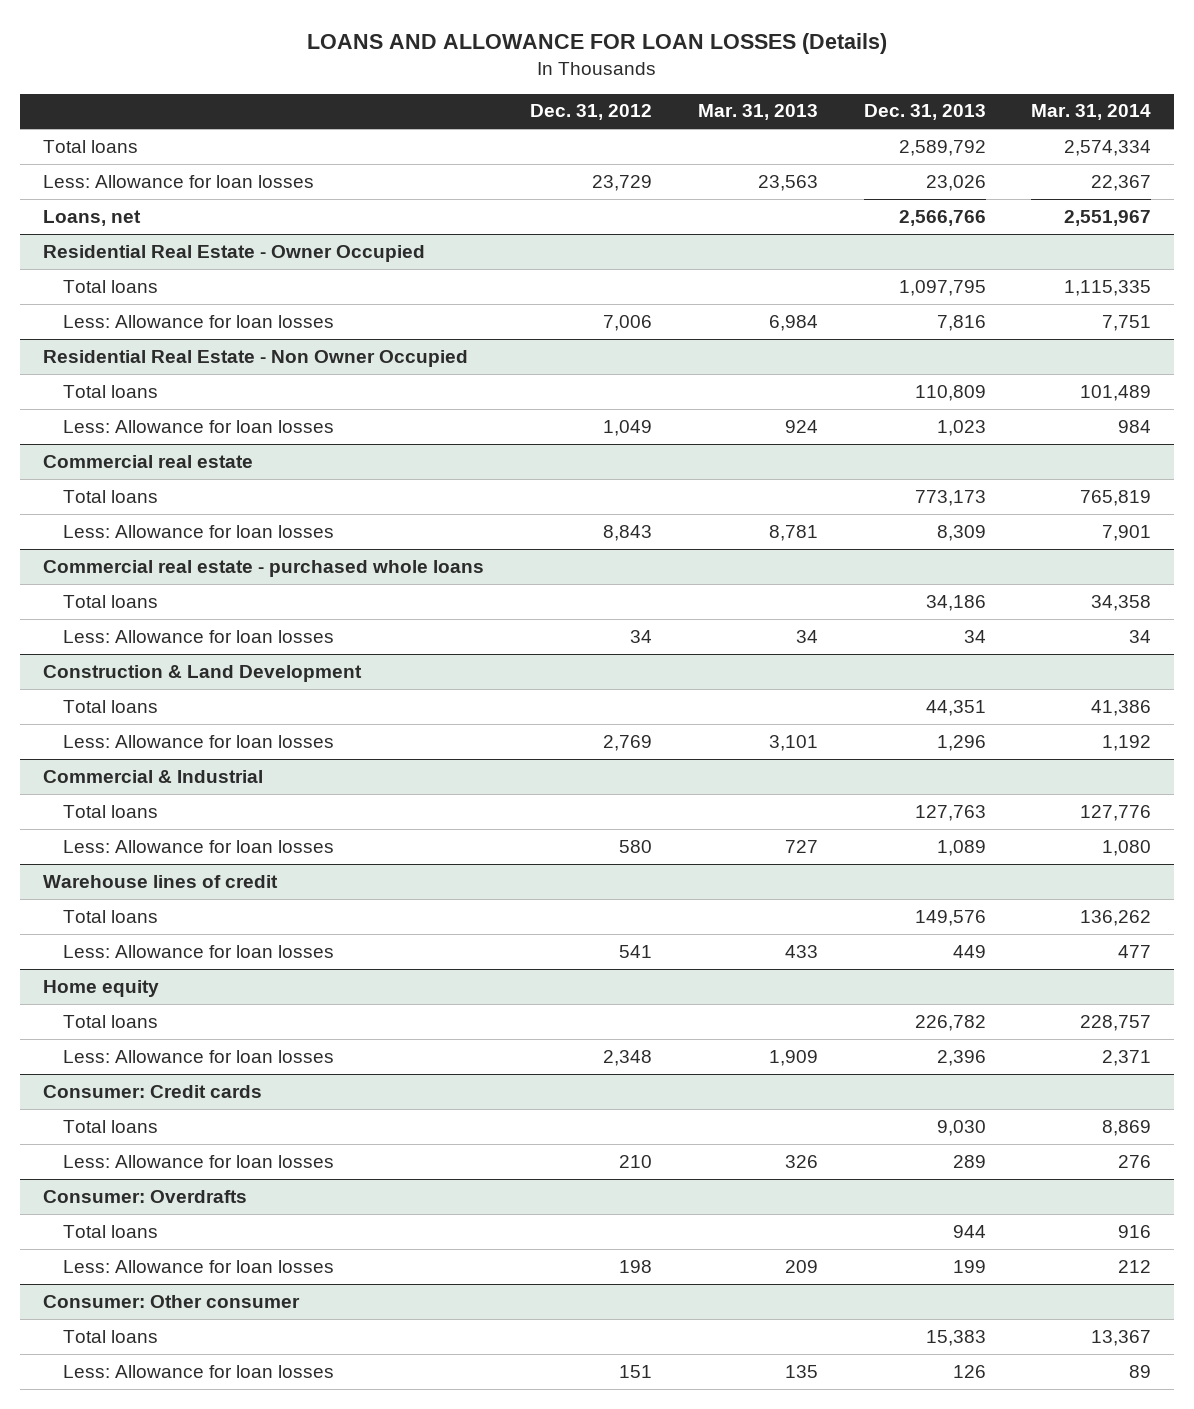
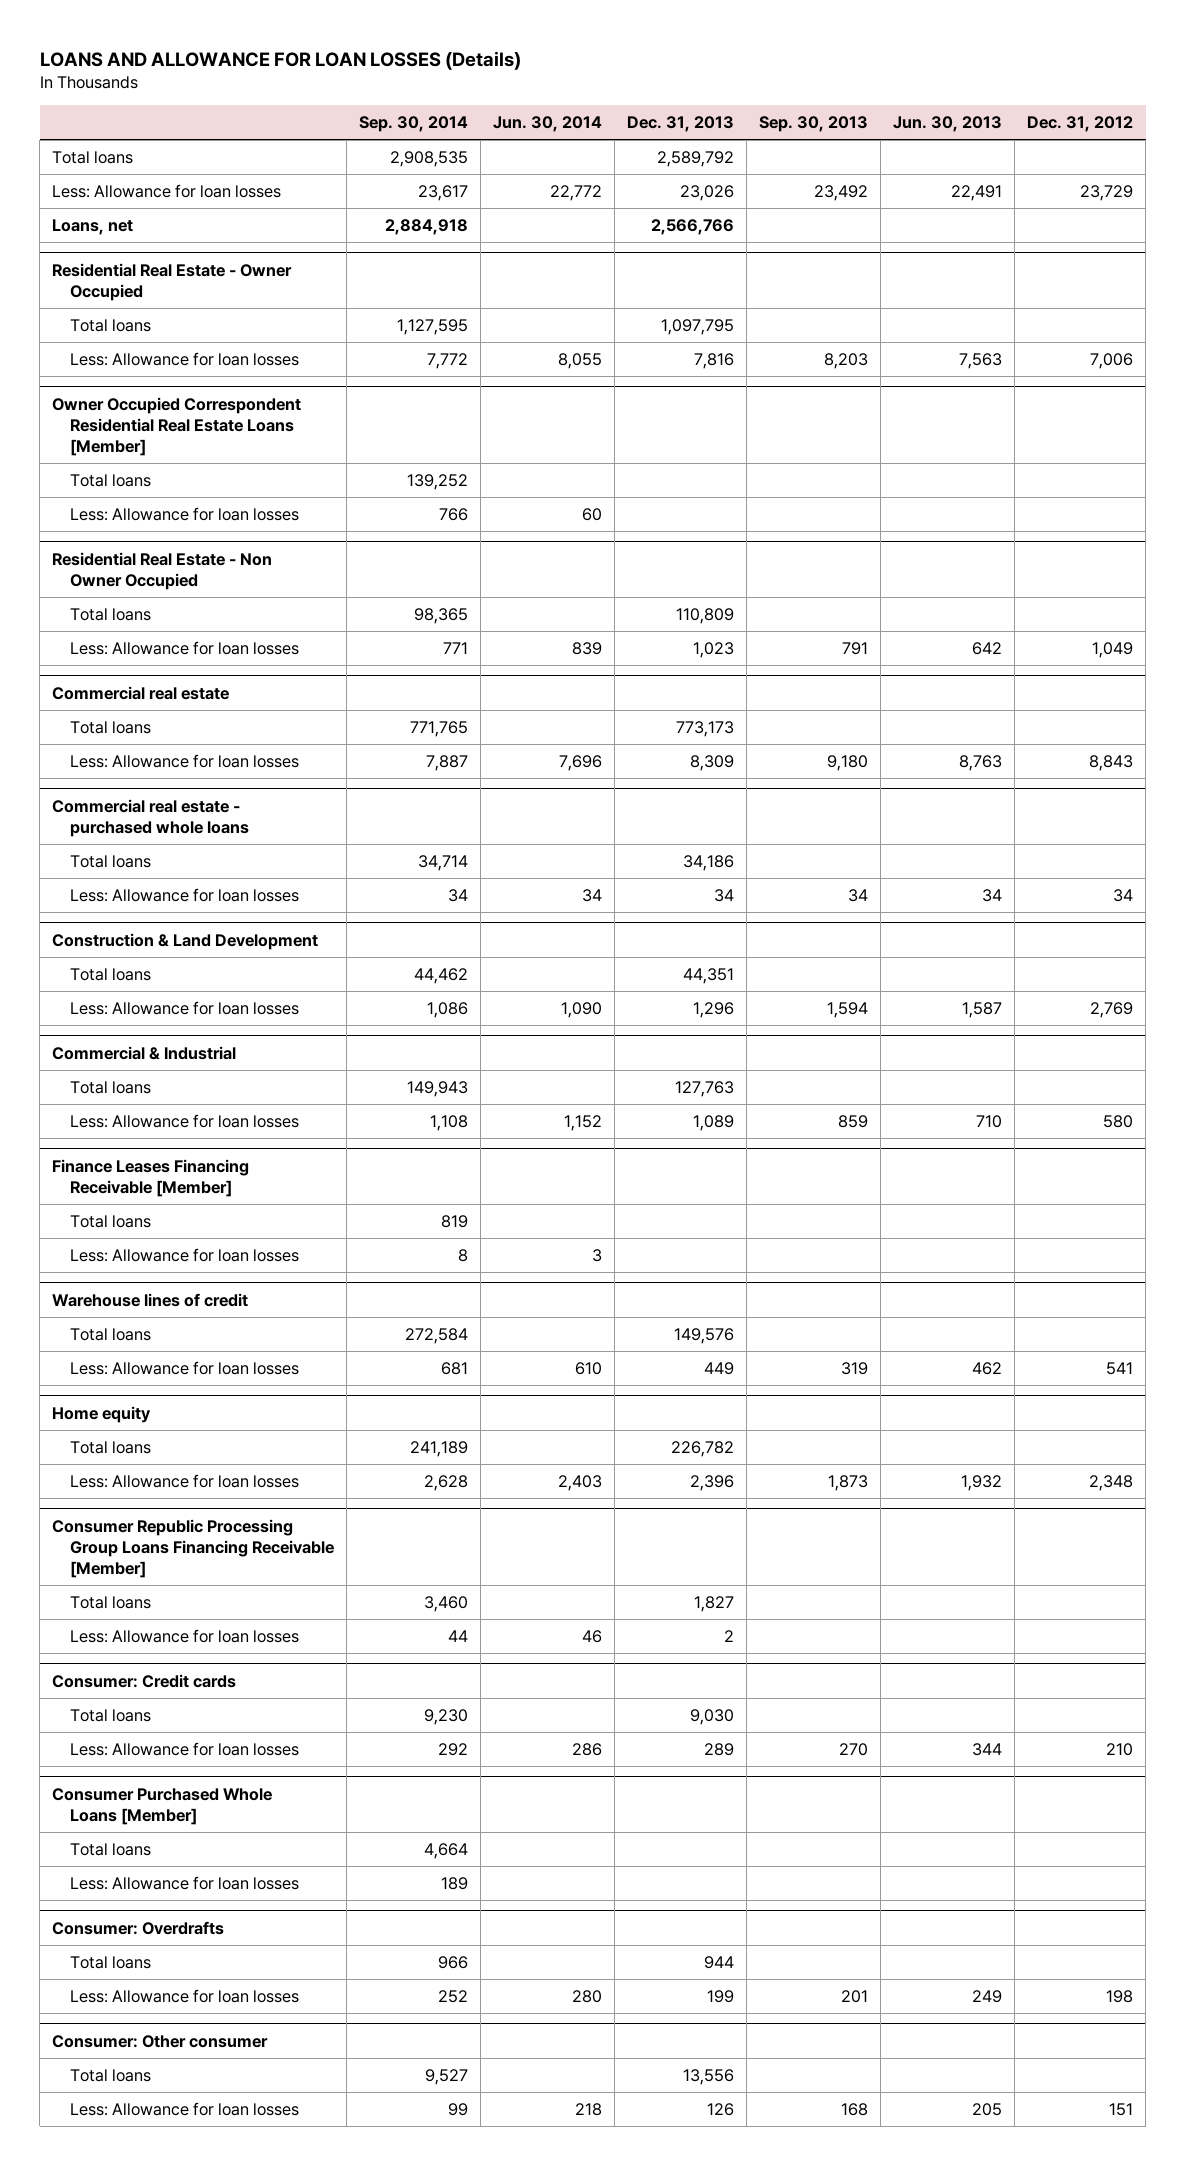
[697,104,818,121] Mar. 31, 2013 -> none
[1031,104,1152,121] Mar. 31, 2014 -> none
none -> [359,115,469,132] Sep. 30, 2014
none -> [493,115,603,132] Jun. 30, 2014
none -> [759,115,869,132] Sep. 30, 2013
none -> [893,115,1003,132] Jun. 30, 2013
none -> [52,396,302,457] Owner Occupied Correspondent Residential Real Estate Loans [Member]
none -> [70,474,152,488] Total loans
none -> [70,507,300,522] Less: Allowance for loan losses
none -> [52,1158,250,1197] Finance Leases Financing Receivable [Member]
none -> [70,1215,152,1229] Total loans
none -> [70,1248,300,1263] Less: Allowance for loan losses
none -> [52,1518,335,1579] Consumer Republic Processing Group Loans Financing Receivable [Member]
none -> [70,1596,152,1610] Total loans
none -> [70,1629,300,1644] Less: Allowance for loan losses
none -> [52,1787,273,1825] Consumer Purchased Whole Loans [Member]
none -> [70,1843,152,1857] Total loans
none -> [70,1876,300,1891] Less: Allowance for loan losses
[925,1329,986,1346] 15,383 -> [683,2069,735,2086] 13,556

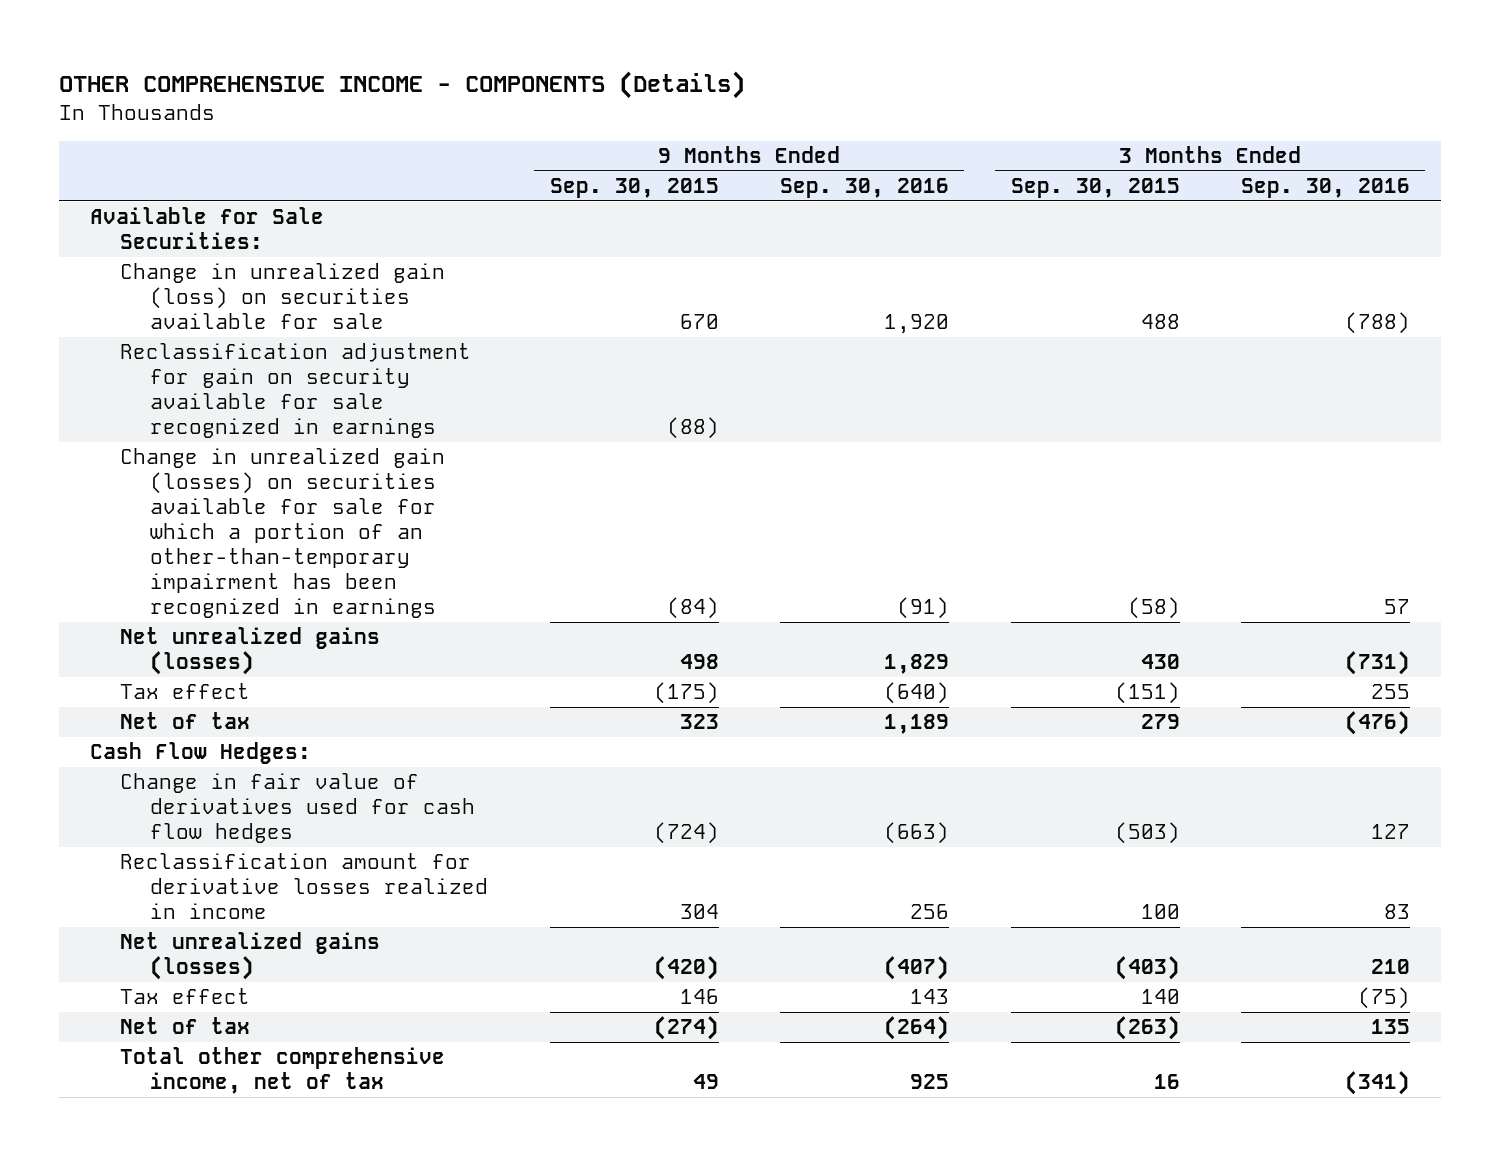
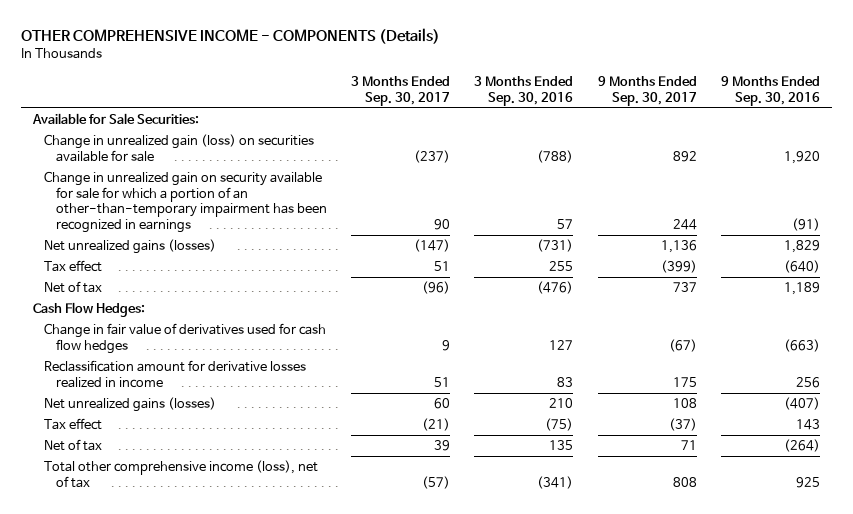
[549,178,719,199] Sep. 30, 2015 -> none
[1010,178,1180,199] Sep. 30, 2015 -> none
none -> [351,76,451,106] 3 Months Ended Sep. 30, 2017
none -> [597,76,697,106] 9 Months Ended Sep. 30, 2017
[120,343,472,439] Reclassification adjustment for gain on security available for sale recognized in earnings -> none
[120,448,446,618] Change in unrealized gain (losses) on securities available for sale for which a portion of an other-than-temporary impairment has been recognized in earnings -> [44,171,327,234] Change in unrealized gain on security available for sale for which a portion of an other-than-temporary impairment has been recognized in earnings
[120,1047,446,1095] Total other comprehensive income, net of tax -> [44,460,319,488] Total other comprehensive income (loss), net of tax

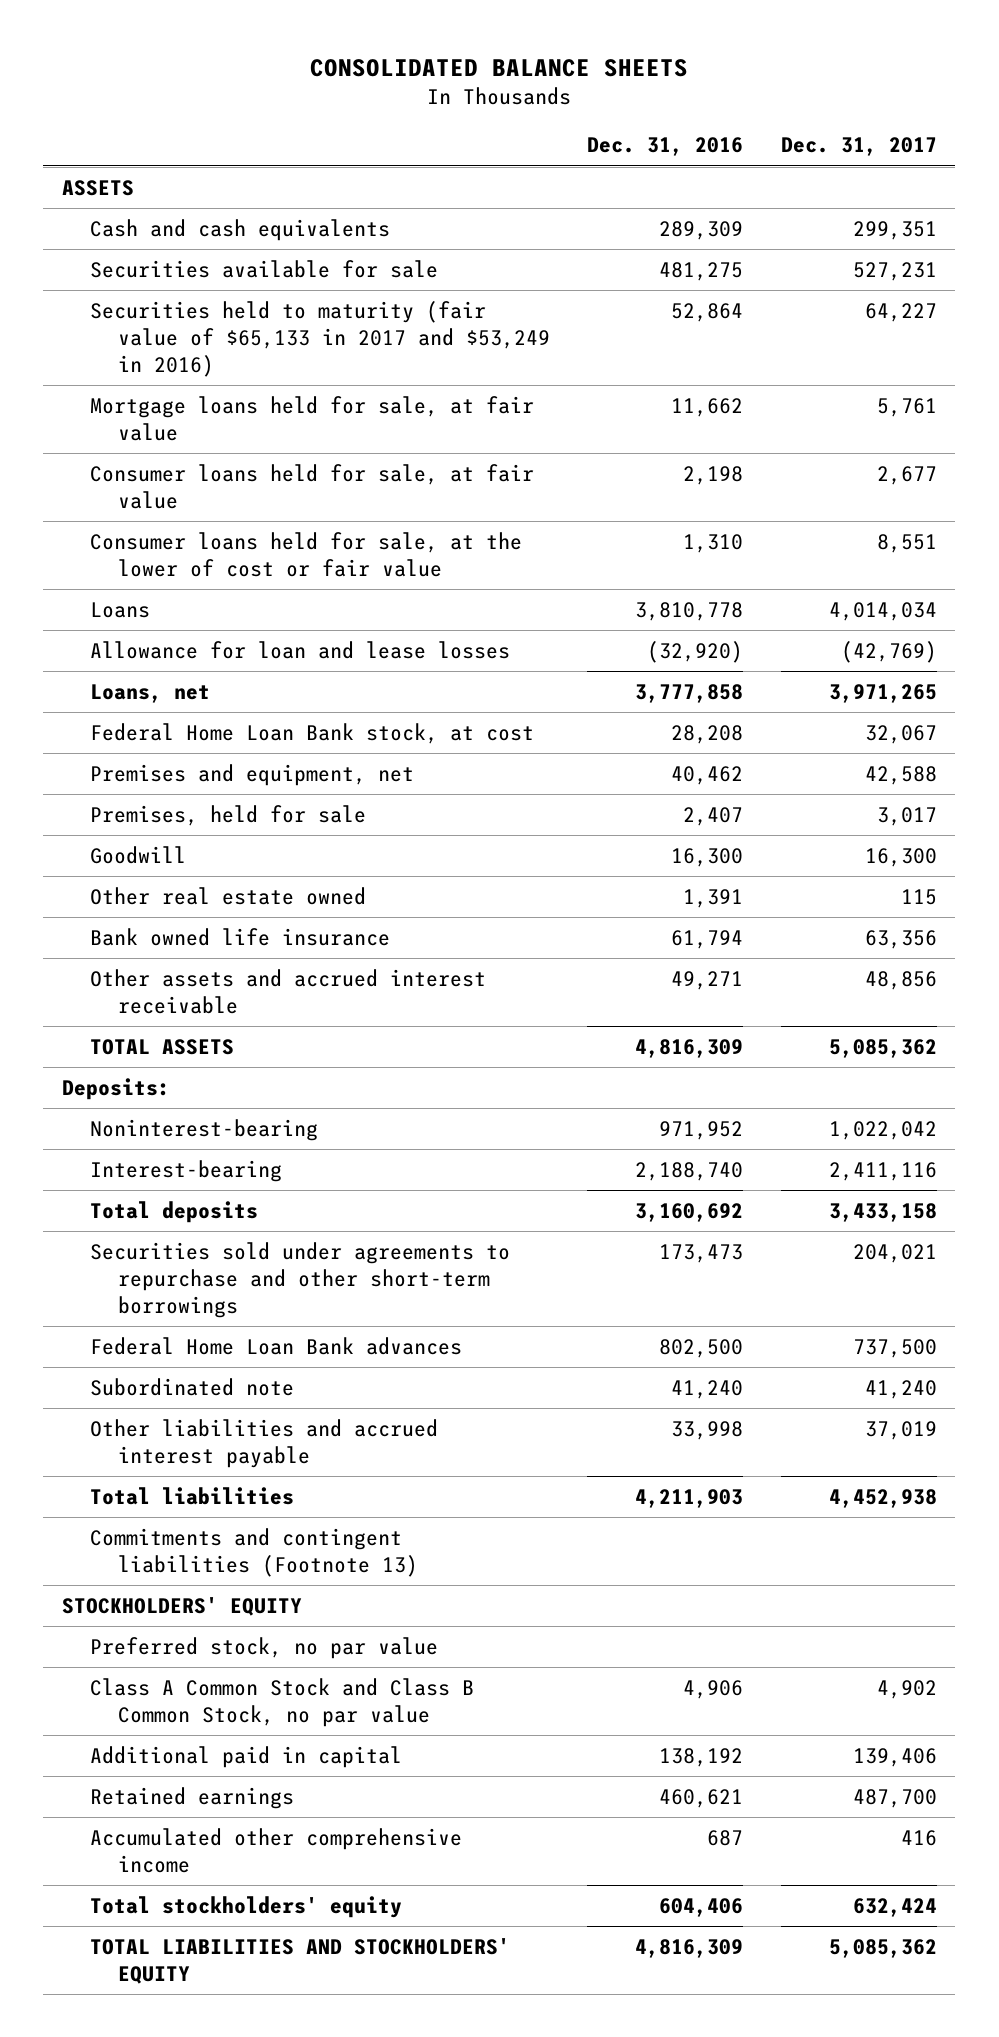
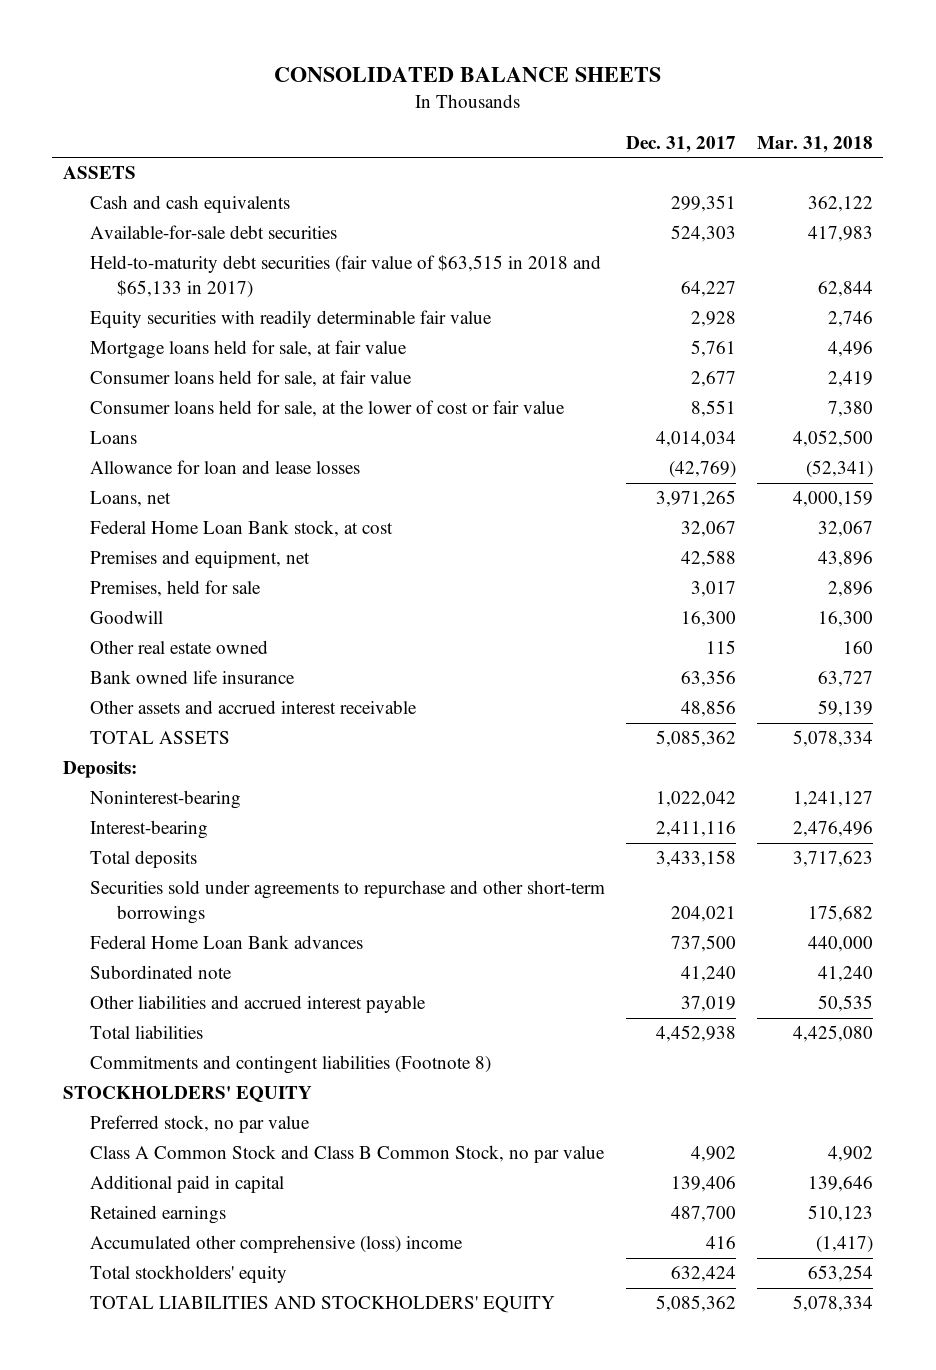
[587,137,744,157] Dec. 31, 2016 -> none
none -> [756,135,873,153] Mar. 31, 2018
[90,259,439,278] Securities available for sale -> [90,225,338,240] Available-for-sale debt securities
[852,261,937,281] 527,231 -> [670,225,736,243] 524,303
[90,300,551,377] Securities held to maturity (fair value of $65,133 in 2017 and $53,249 in 2016) -> [90,255,602,299] Held-to-maturity debt securities (fair value of $63,515 in 2018 and $65,133 in 2017)
none -> [90,310,493,329] Equity securities with readily determinable fair value
[90,1527,419,1577] Commitments and contingent liabilities (Footnote 13) -> [90,1055,492,1075] Commitments and contingent liabilities (Footnote 8)
[90,1827,463,1873] Accumulated other comprehensive income -> [90,1235,464,1254] Accumulated other comprehensive (loss) income

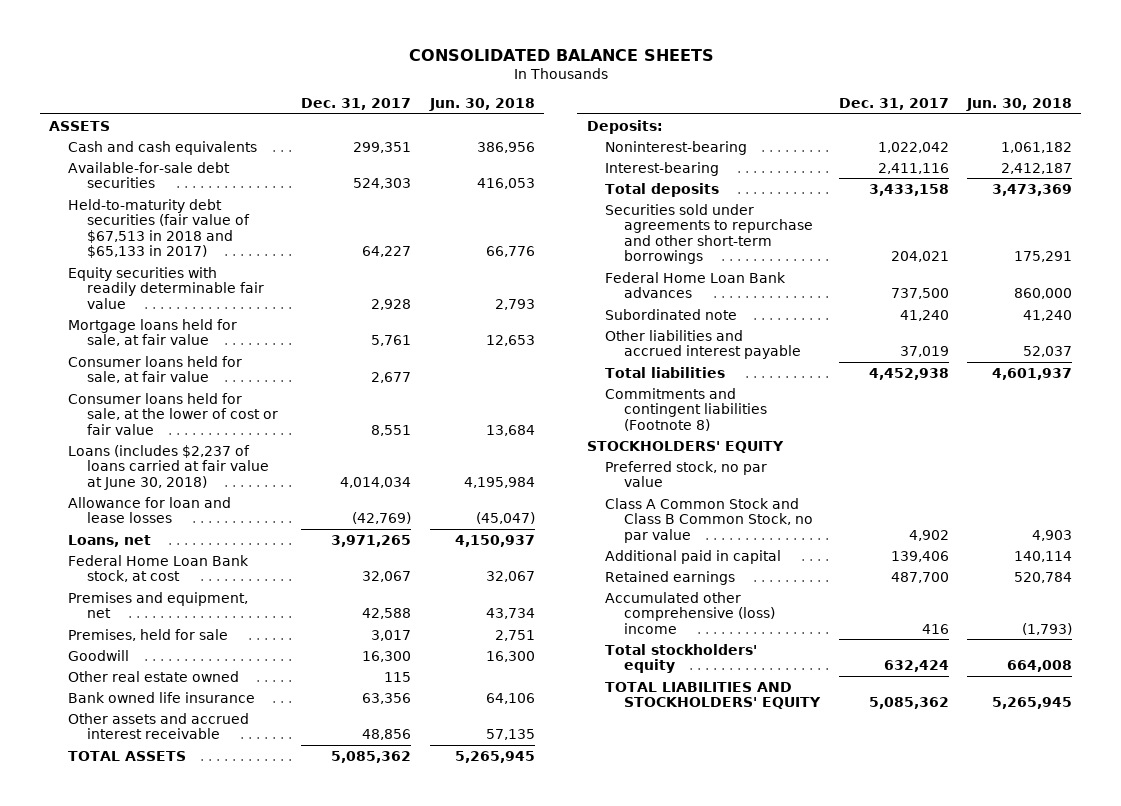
[756,135,873,153] Mar. 31, 2018 -> none
none -> [428,98,535,112] Jun. 30, 2018
[90,255,602,299] Held-to-maturity debt securities (fair value of $63,515 in 2018 and $65,133 in 2017) -> [68,198,250,259] Held-to-maturity debt securities (fair value of $67,513 in 2018 and $65,133 in 2017)
[90,431,138,445] Loans -> [68,444,269,490] Loans (includes $2,237 of loans carried at fair value at June 30, 2018)

